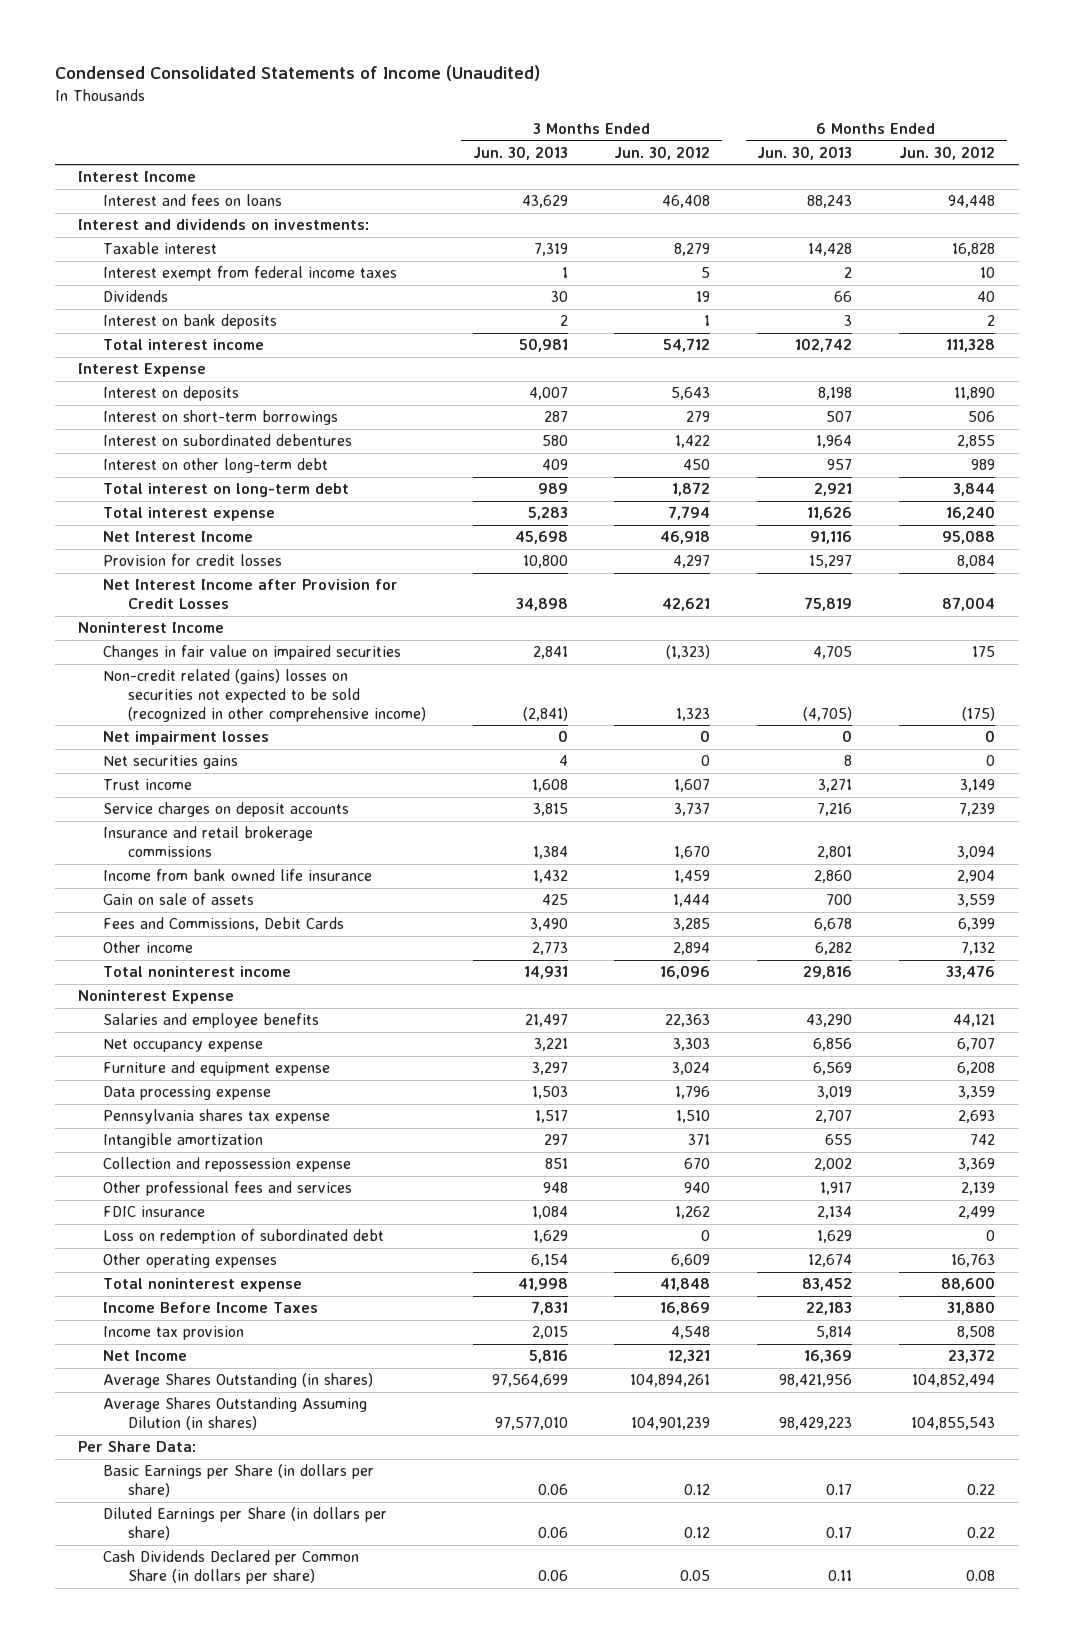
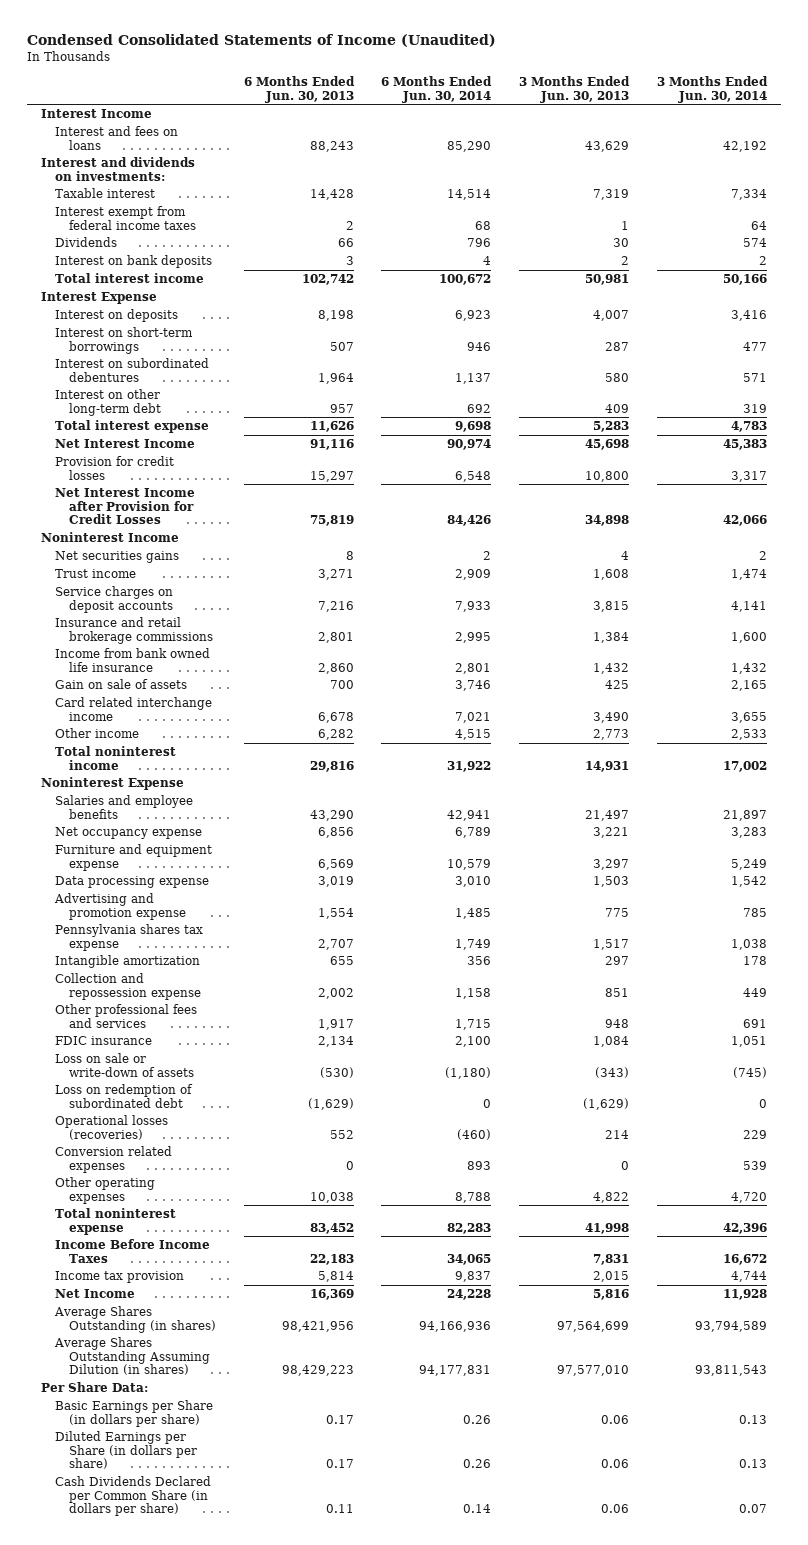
[614,145,711,160] Jun. 30, 2012 -> none
[899,145,996,160] Jun. 30, 2012 -> none
none -> [381,75,493,103] 6 Months Ended Jun. 30, 2014
none -> [657,75,769,103] 3 Months Ended Jun. 30, 2014
[103,483,350,498] Total interest on long-term debt -> none
[103,645,402,661] Changes in fair value on impaired securities -> none
[103,669,426,722] Non-credit related (gains) losses on securities not expected to be sold (recognized in other comprehensive income) -> none
[103,731,270,746] Net impairment losses -> none
[103,917,345,932] Fees and Commissions, Debit Cards -> [54,697,212,721] Card related interchange income
none -> [53,893,186,920] Advertising and promotion expense
none -> [54,1053,194,1077] Loss on sale or write-down of assets
[532,1230,568,1244] 1,629 -> [583,1097,630,1110] (1,629)
[817,1230,853,1244] 1,629 -> [307,1097,354,1110] (1,629)
none -> [54,1115,168,1140] Operational losses (recoveries)
none -> [54,1146,172,1173] Conversion related expenses
[530,1254,568,1268] 6,154 -> [593,1191,630,1203] 4,822
[808,1254,853,1268] 12,674 -> [309,1191,354,1203] 10,038

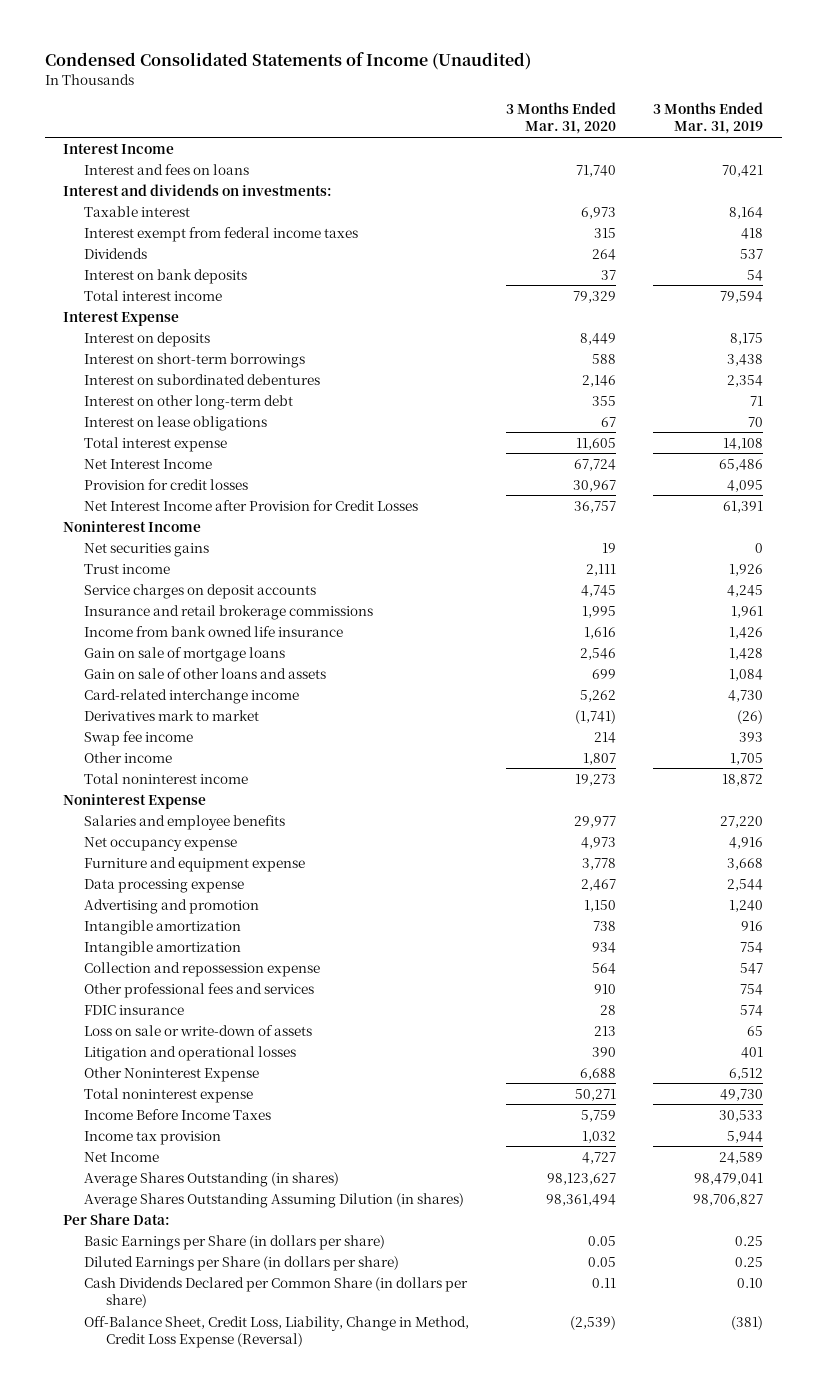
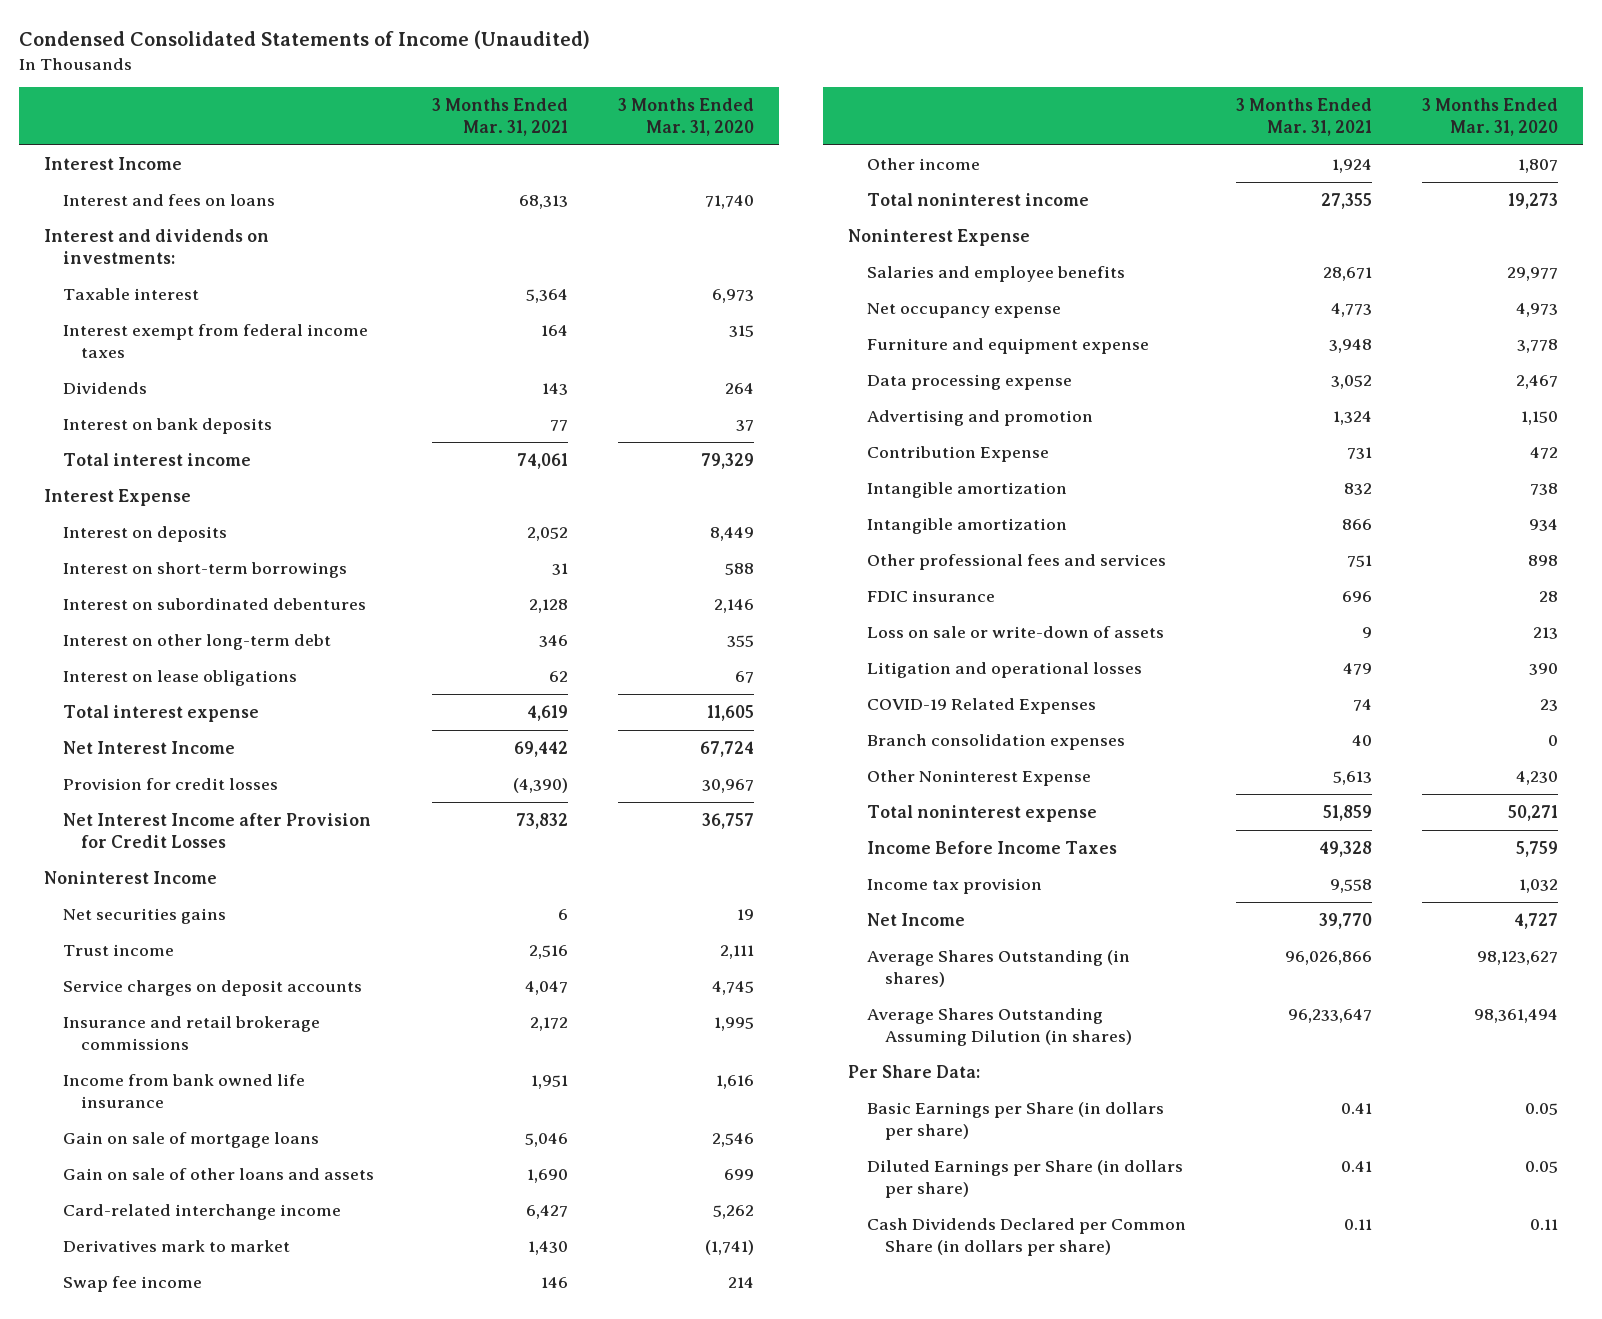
[653,102,764,135] 3 Months Ended Mar. 31, 2019 -> none
none -> [431,98,568,137] 3 Months Ended Mar. 31, 2021
none -> [866,445,1049,462] Contribution Expense
[84,961,321,977] Collection and repossession expense -> none
[594,983,617,994] 910 -> [1527,554,1558,566] 898
none -> [866,697,1096,714] COVID-19 Related Expenses
none -> [866,733,1125,750] Branch consolidation expenses
[580,1067,617,1080] 6,688 -> [1515,770,1558,785] 4,230
[84,1315,470,1348] Off-Balance Sheet, Credit Loss, Liability, Change in Method, Credit Loss Expense (Reversal) -> none

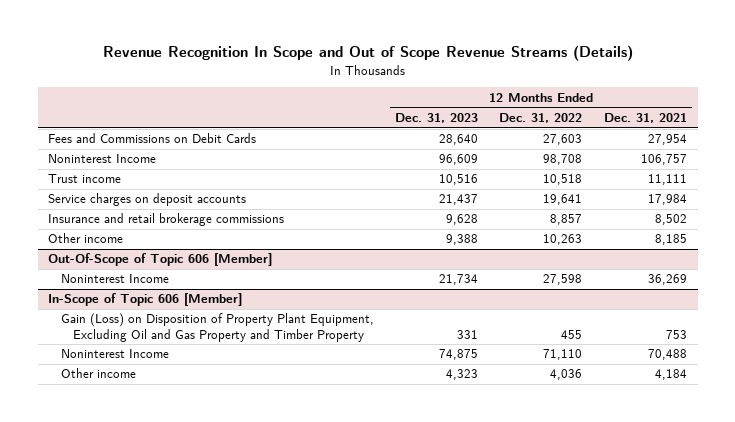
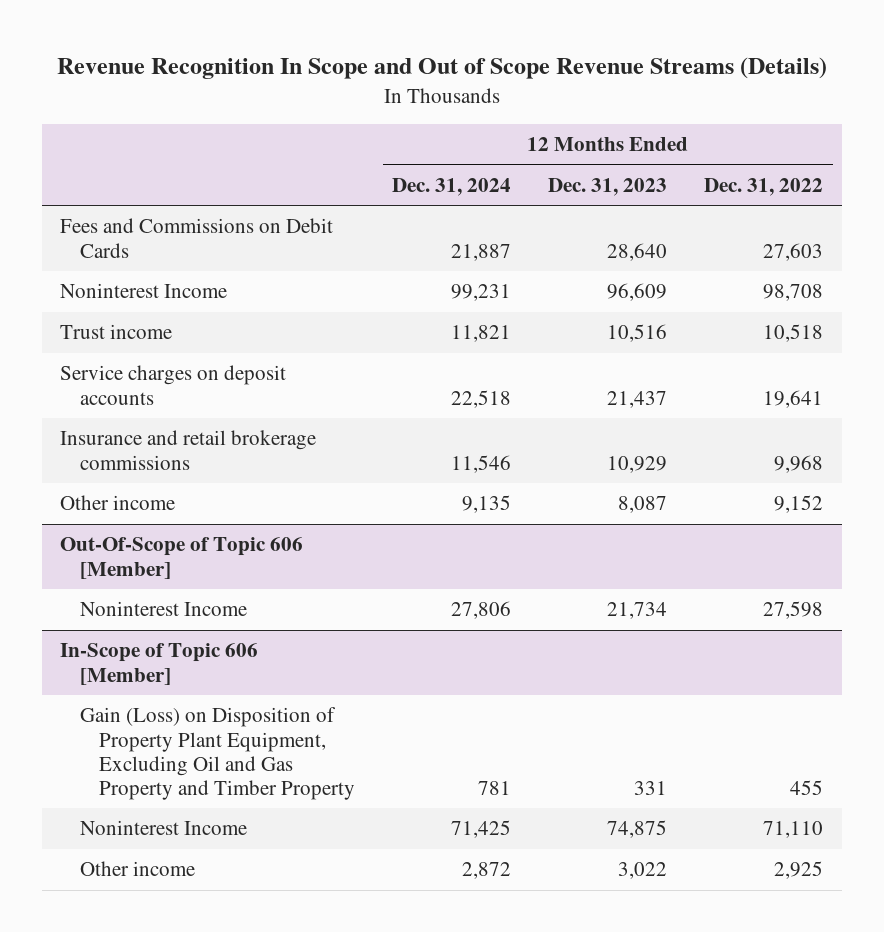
[603,112,687,123] Dec. 31, 2021 -> none
none -> [392,177,512,196] Dec. 31, 2024
[446,214,479,226] 9,628 -> [607,455,668,473] 10,929
[550,214,583,226] 8,857 -> [774,454,824,473] 9,968
[446,234,479,246] 9,388 -> [618,496,668,514] 8,087
[543,234,583,246] 10,263 -> [774,495,824,514] 9,152
[446,369,479,381] 4,323 -> [618,862,668,880] 3,022
[550,369,583,381] 4,036 -> [774,861,824,880] 2,925

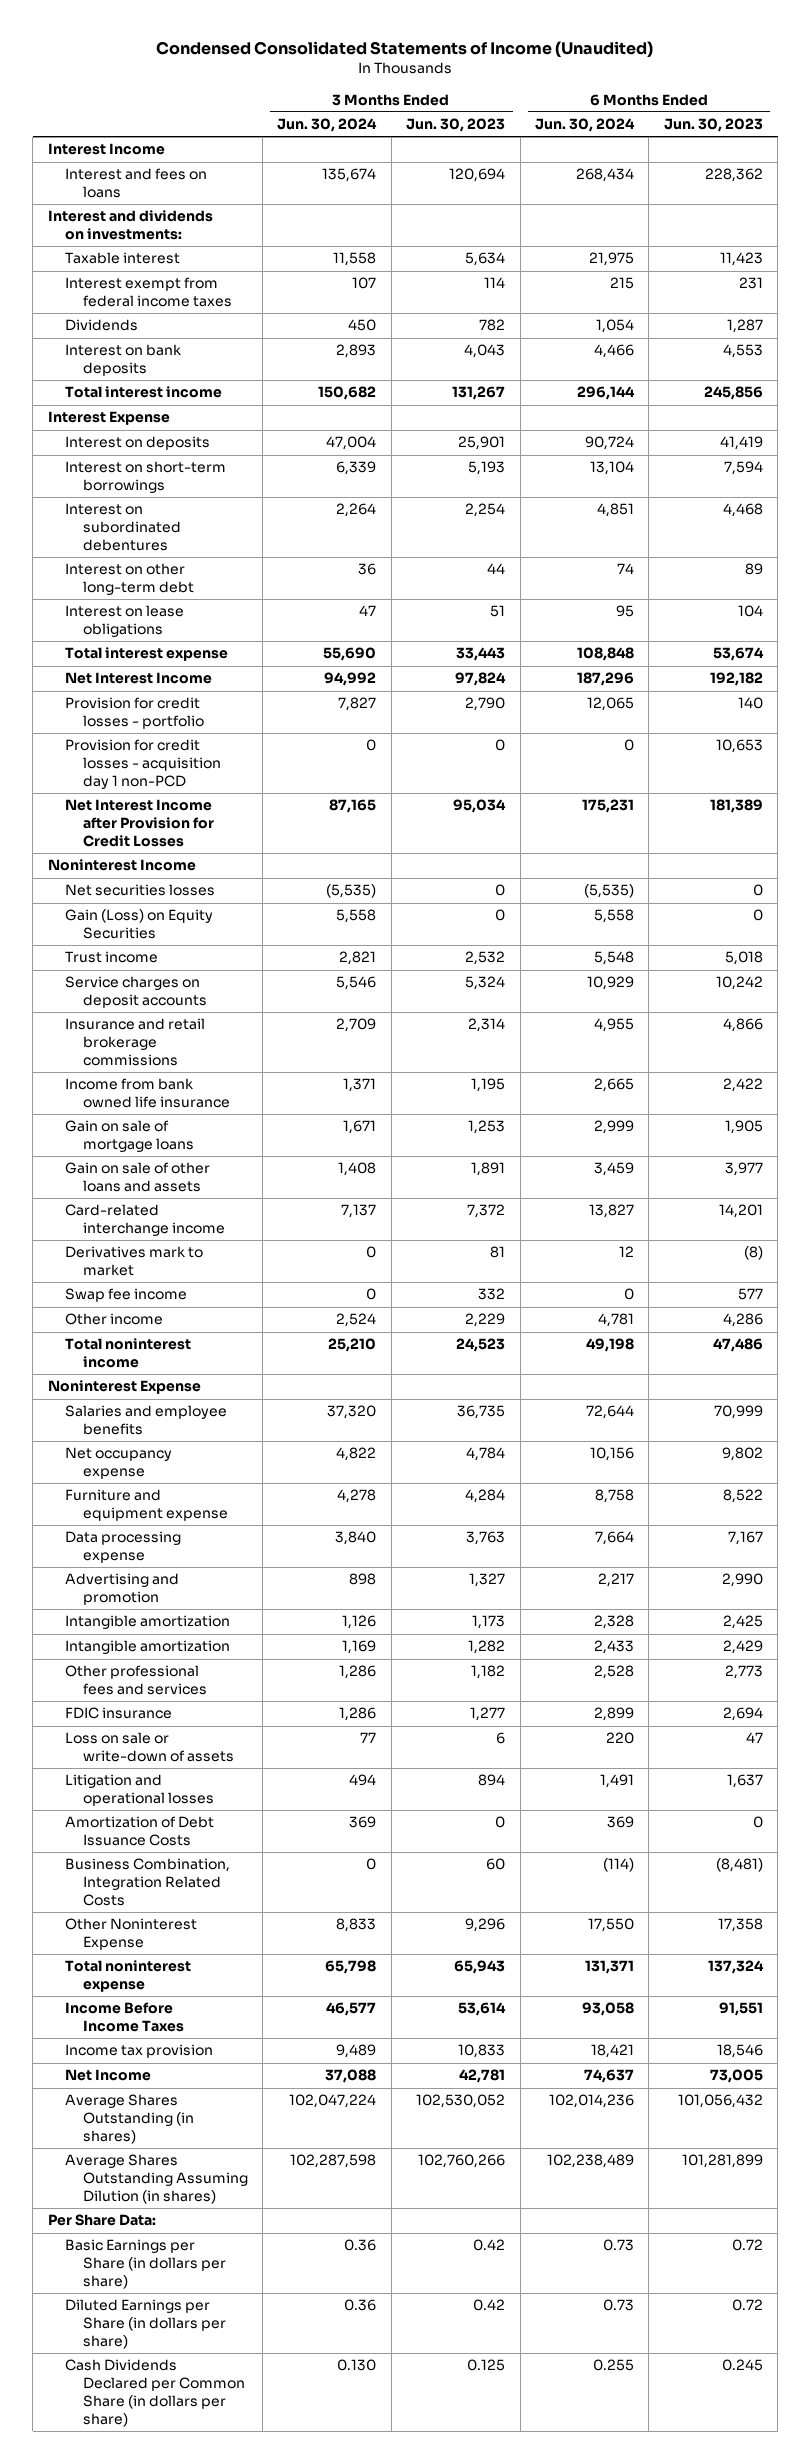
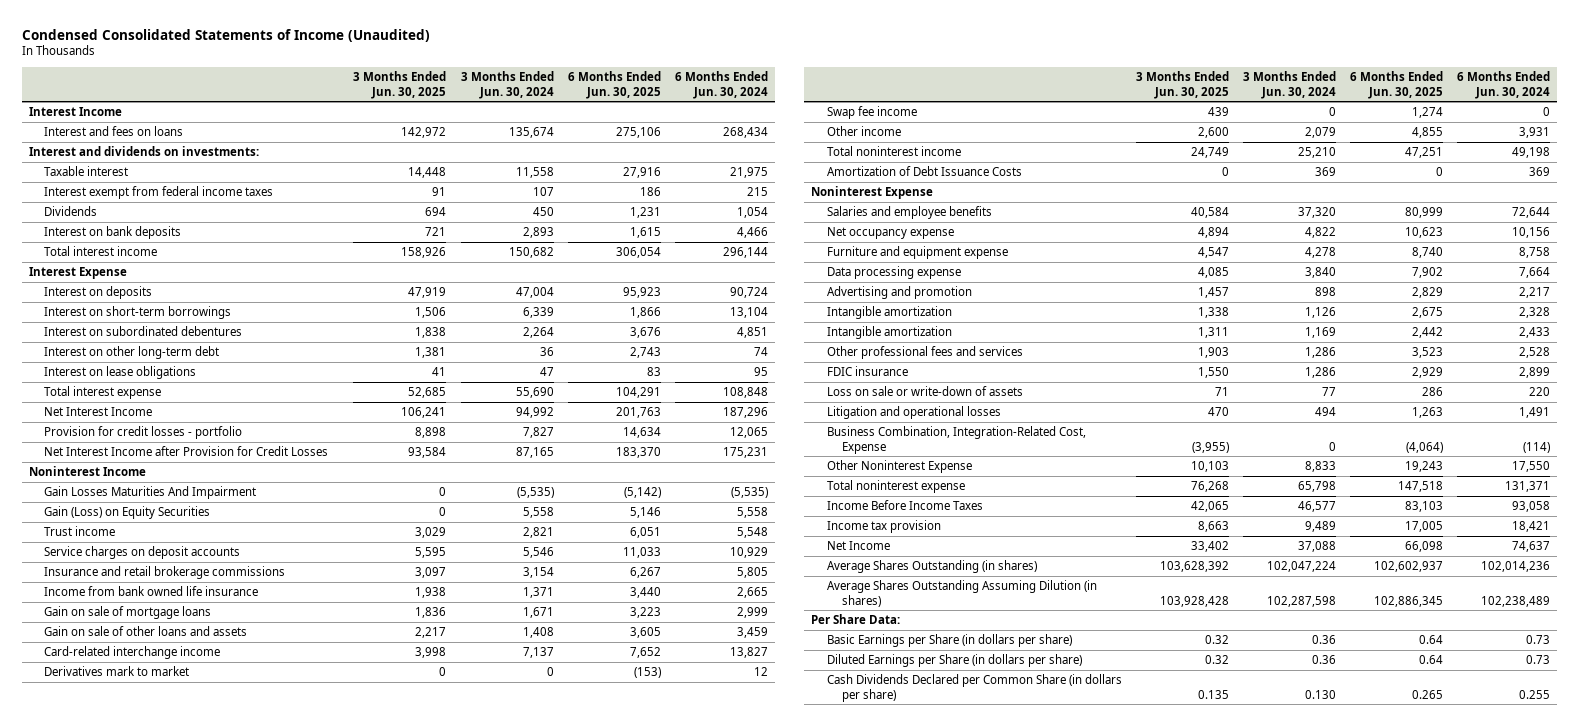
[406,118,506,133] Jun. 30, 2023 -> none
[663,118,763,133] Jun. 30, 2023 -> none
none -> [353,70,447,99] 3 Months Ended Jun. 30, 2025
none -> [567,70,661,99] 6 Months Ended Jun. 30, 2025
[65,739,221,790] Provision for credit losses - acquisition day 1 non-PCD -> none
[65,884,216,897] Net securities losses -> [44,485,257,499] Gain Losses Maturities And Impairment
[336,1018,377,1033] 2,709 -> [522,566,554,578] 3,154
[594,1018,635,1033] 4,955 -> [736,566,768,578] 5,805
[336,1313,377,1328] 2,524 -> [1305,126,1337,138] 2,079
[598,1313,635,1328] 4,781 -> [1519,126,1551,138] 3,931
[65,1816,215,1847] Amortization of Debt Issuance Costs -> [826,165,1022,176] Amortization of Debt Issuance Costs
[65,1858,231,1907] Business Combination, Integration Related Costs -> [826,425,1086,454] Business Combination, Integration-Related Cost, Expense

